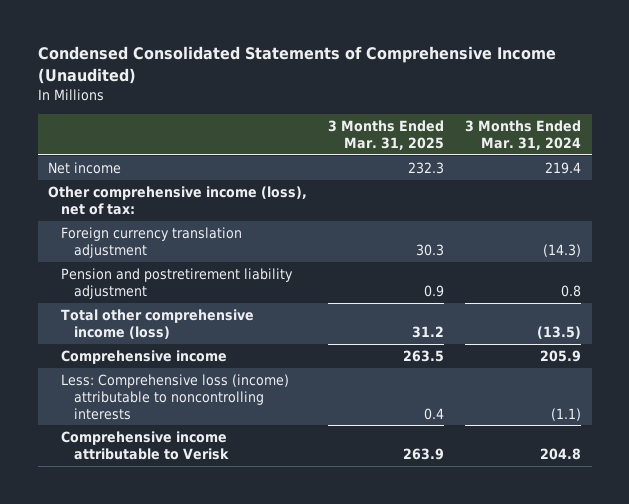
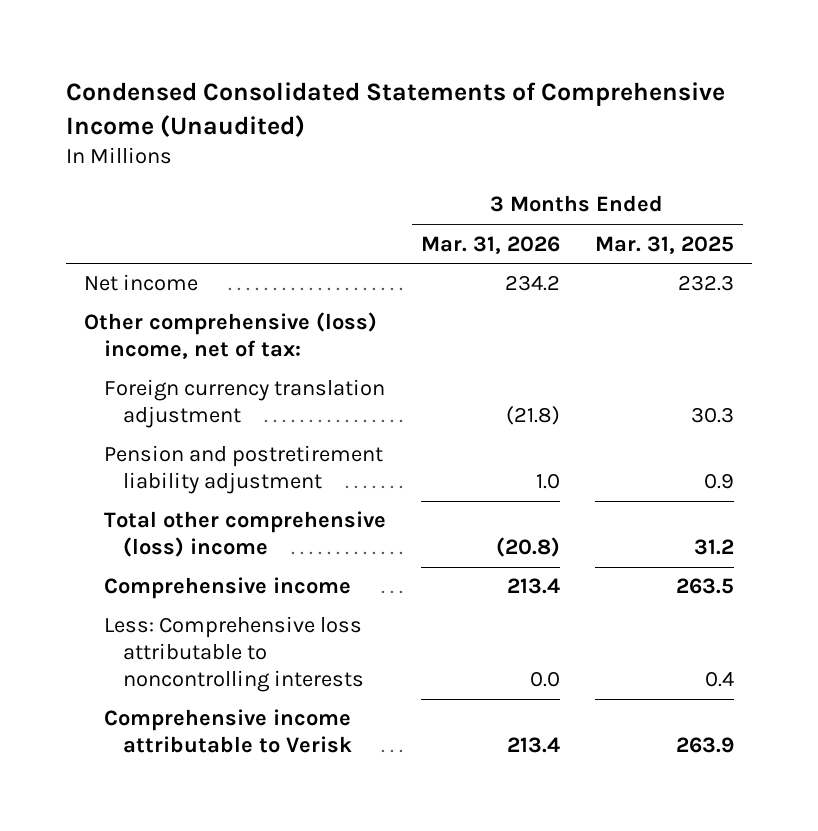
[465,120,582,150] 3 Months Ended Mar. 31, 2024 -> none
none -> [420,235,560,254] Mar. 31, 2026
[48,186,308,215] Other comprehensive income (loss), net of tax: -> [83,312,377,360] Other comprehensive (loss) income, net of tax:
[60,309,254,339] Total other comprehensive income (loss) -> [103,511,386,558] Total other comprehensive (loss) income
[60,374,289,420] Less: Comprehensive loss (income) attributable to noncontrolling interests -> [103,616,365,693] Less: Comprehensive loss attributable to noncontrolling interests

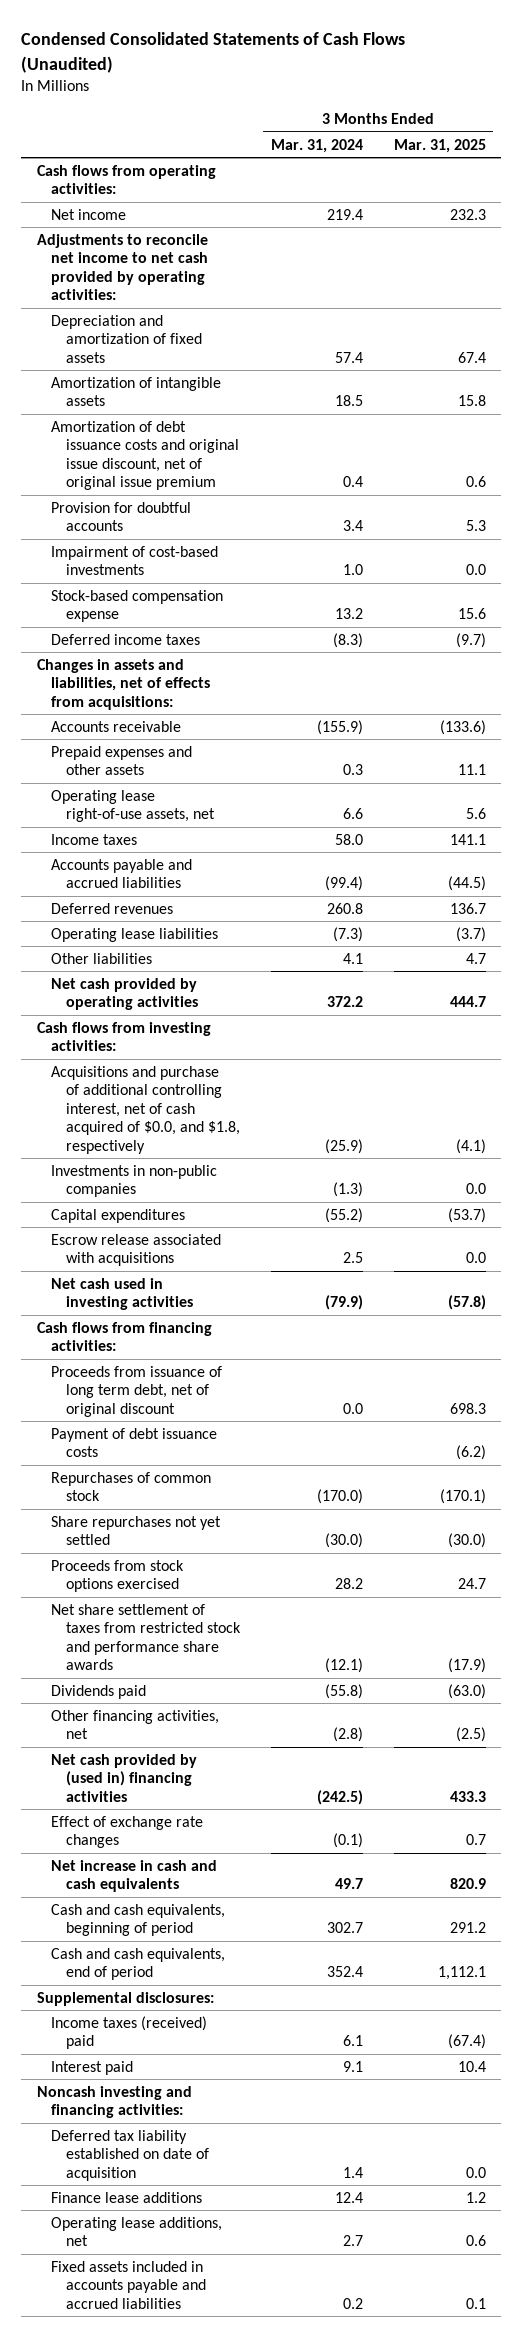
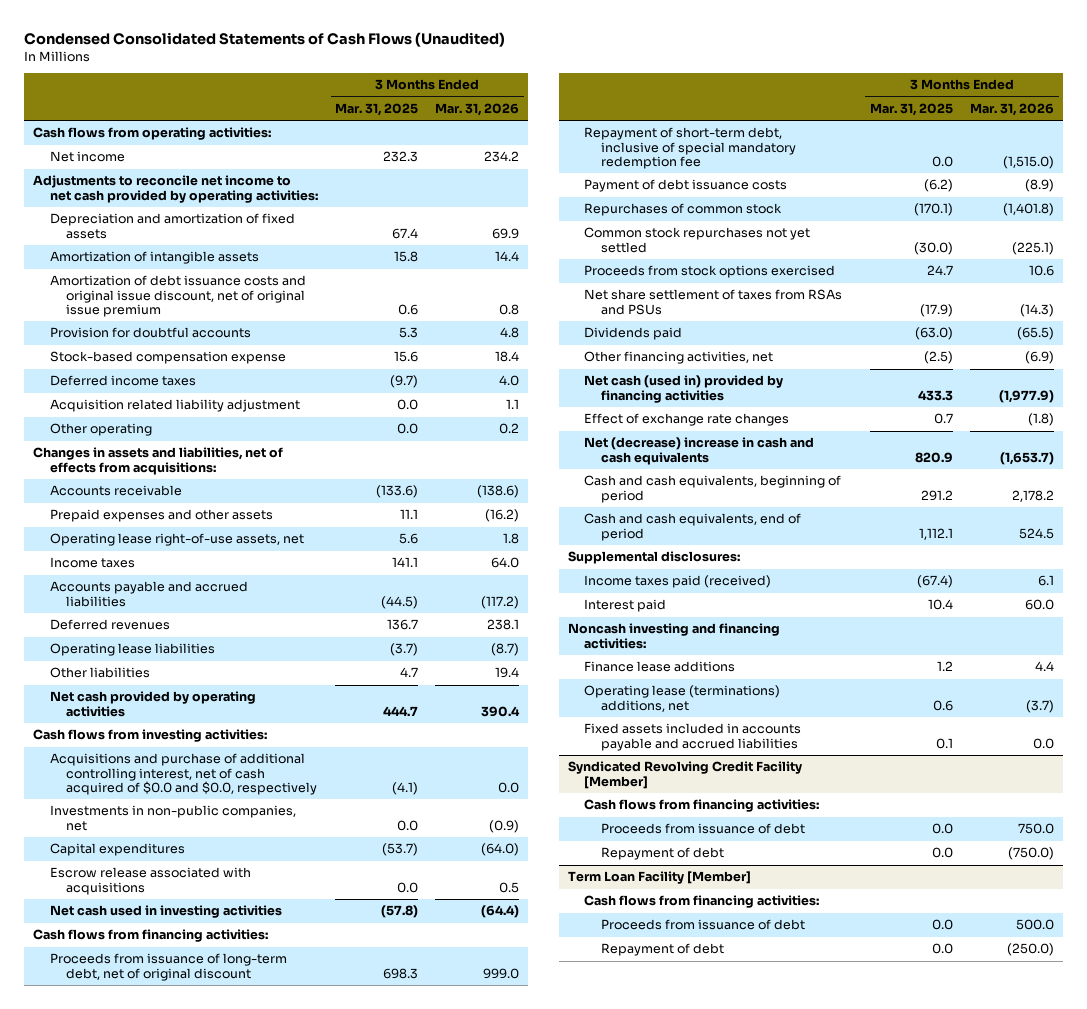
[270,138,363,153] Mar. 31, 2024 -> none
none -> [435,103,520,117] Mar. 31, 2026
[51,545,219,576] Impairment of cost-based investments -> none
none -> [49,399,300,413] Acquisition related liability adjustment
none -> [49,423,152,437] Other operating
[51,1065,240,1154] Acquisitions and purchase of additional controlling interest, net of cash acquired of $0.0, and $1.8, respectively -> [49,753,318,796] Acquisitions and purchase of additional controlling interest, net of cash acquired of $0.0 and $0.0, respectively
[51,1164,218,1198] Investments in non-public companies -> [49,805,296,831] Investments in non-public companies, net
[51,1365,223,1417] Proceeds from issuance of long term debt, net of original discount -> [49,953,287,981] Proceeds from issuance of long-term debt, net of original discount
none -> [584,127,796,170] Repayment of short-term debt, inclusive of special mandatory redemption fee
[51,1515,222,1546] Share repurchases not yet settled -> [584,227,811,253] Common stock repurchases not yet settled
[51,1603,241,1671] Net share settlement of taxes from restricted stock and performance share awards -> [584,289,843,315] Net share settlement of taxes from RSAs and PSUs
[51,1753,198,1802] Net cash provided by (used in) financing activities -> [584,375,784,403] Net cash (used in) provided by financing activities
[51,1859,218,1893] Net increase in cash and cash equivalents -> [584,437,815,465] Net (decrease) increase in cash and cash equivalents
[51,2015,208,2050] Income taxes (received) paid -> [584,575,772,589] Income taxes paid (received)
[51,2129,209,2181] Deferred tax liability established on date of acquisition -> none
[51,2216,223,2247] Operating lease additions, net -> [584,685,781,712] Operating lease (terminations) additions, net
none -> [567,761,802,789] Syndicated Revolving Credit Facility [Member]
none -> [584,799,820,813] Cash flows from financing activities:
none -> [600,823,805,835] Proceeds from issuance of debt
none -> [600,847,724,861] Repayment of debt
none -> [567,871,751,885] Term Loan Facility [Member]
none -> [584,895,820,909] Cash flows from financing activities:
none -> [600,919,805,931] Proceeds from issuance of debt
none -> [600,943,724,957] Repayment of debt

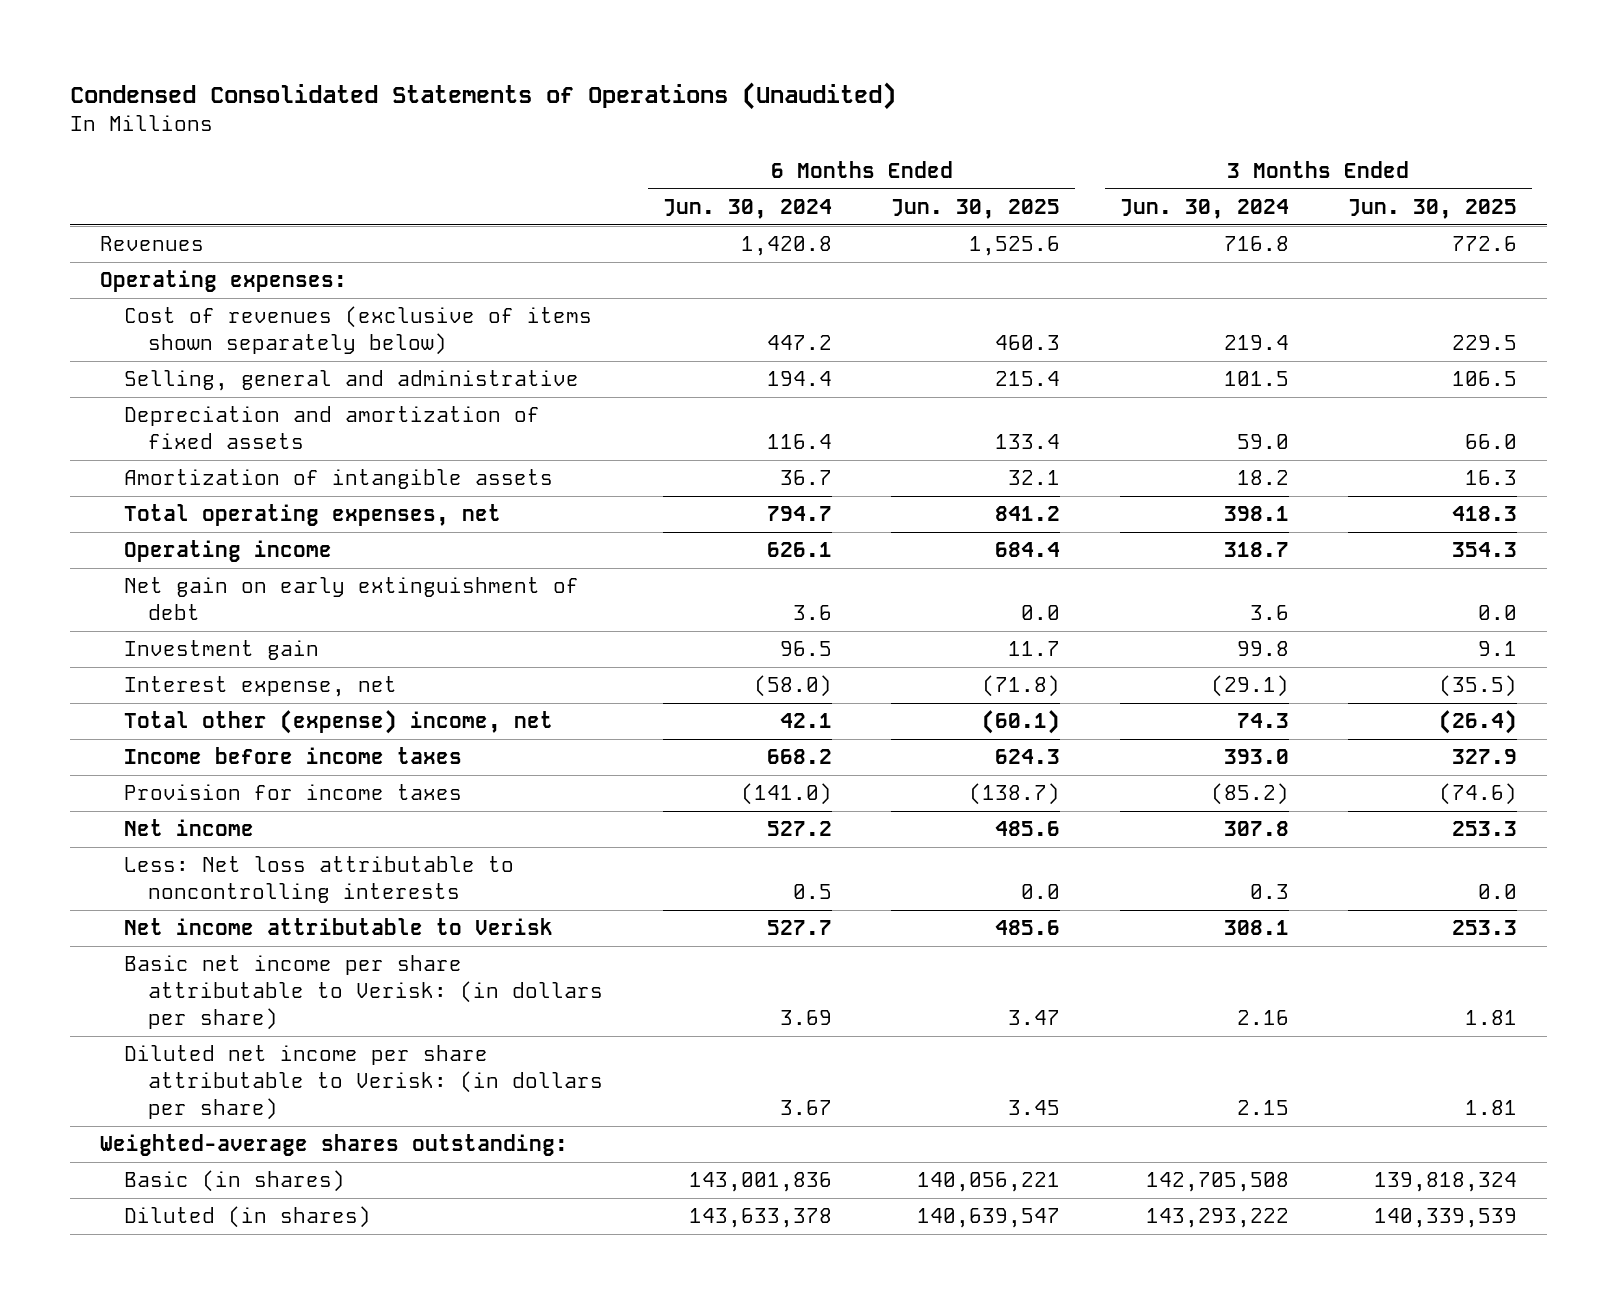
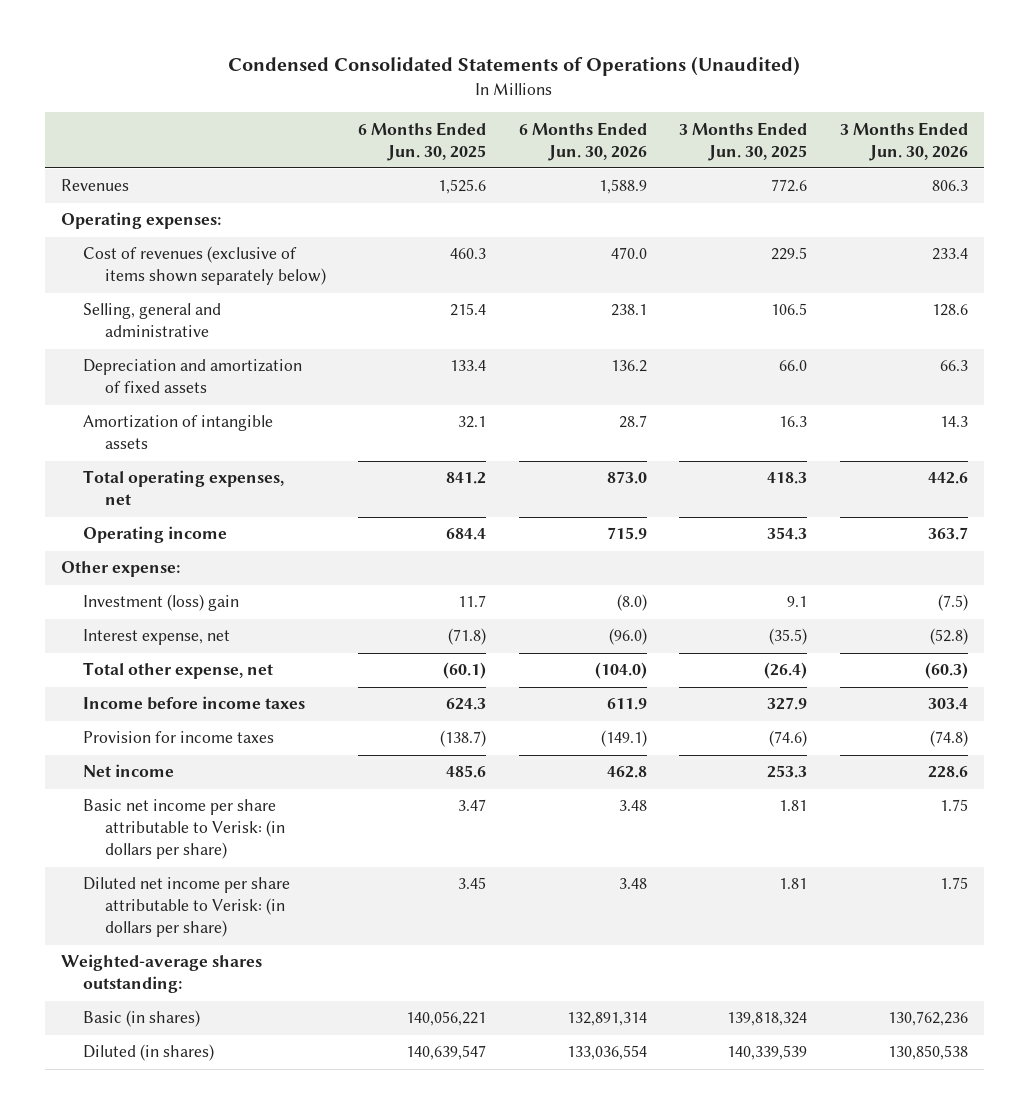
[662,198,832,219] Jun. 30, 2024 -> none
[1119,198,1289,219] Jun. 30, 2024 -> none
none -> [518,121,647,161] 6 Months Ended Jun. 30, 2026
none -> [839,121,968,161] 3 Months Ended Jun. 30, 2026
[124,577,580,621] Net gain on early extinguishment of debt -> none
none -> [60,561,180,578] Other expense:
[124,640,320,661] Investment gain -> [82,594,239,612] Investment (loss) gain
[124,710,554,735] Total other (expense) income, net -> [82,662,273,680] Total other expense, net
[124,856,515,904] Less: Net loss attributable to noncontrolling interests -> none
[124,918,554,936] Net income attributable to Verisk -> none

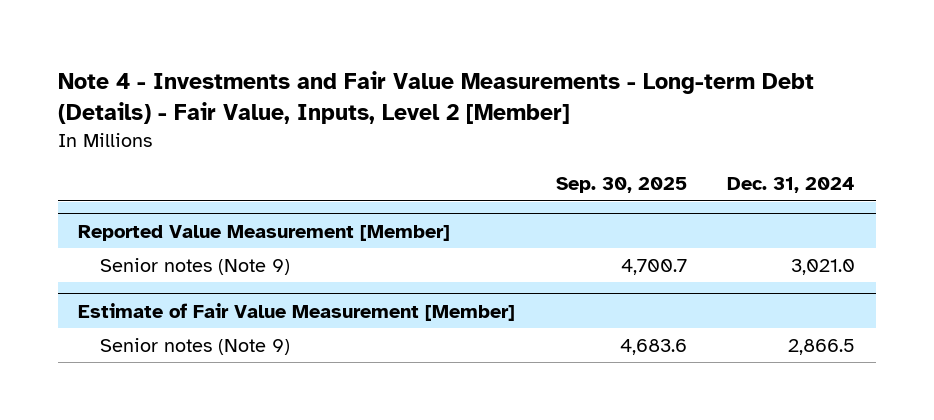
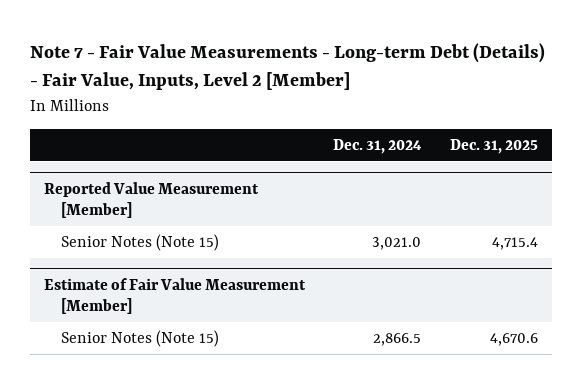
[58,70,815,124] Note 4 - Investments and Fair Value Measurements - Long-term Debt (Details) - Fair Value, Inputs, Level 2 [Member] -> [29,42,545,91] Note 7 - Fair Value Measurements - Long-term Debt (Details) - Fair Value, Inputs, Level 2 [Member]
[555,177,687,194] Sep. 30, 2025 -> none
none -> [449,138,538,154] Dec. 31, 2025
[99,257,290,275] Senior notes (Note 9) -> [60,234,219,252] Senior Notes (Note 15)
[99,337,290,355] Senior notes (Note 9) -> [60,330,219,348] Senior Notes (Note 15)

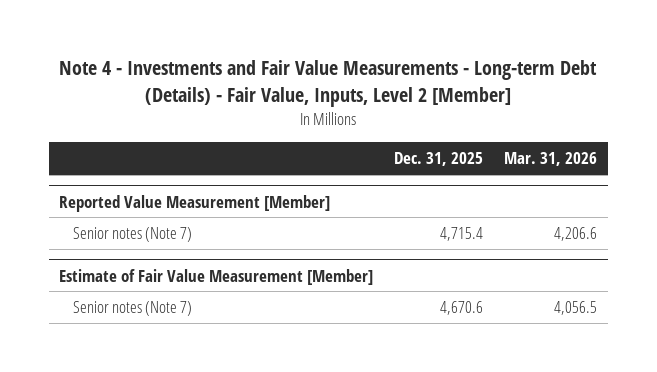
[29,42,545,91] Note 7 - Fair Value Measurements - Long-term Debt (Details) - Fair Value, Inputs, Level 2 [Member] -> [59,60,598,108] Note 4 - Investments and Fair Value Measurements - Long-term Debt (Details) - Fair Value, Inputs, Level 2 [Member]
[333,138,423,154] Dec. 31, 2024 -> none
none -> [504,152,598,167] Mar. 31, 2026
[60,234,219,252] Senior Notes (Note 15) -> [73,227,193,243] Senior notes (Note 7)
[60,330,219,348] Senior Notes (Note 15) -> [73,301,193,317] Senior notes (Note 7)

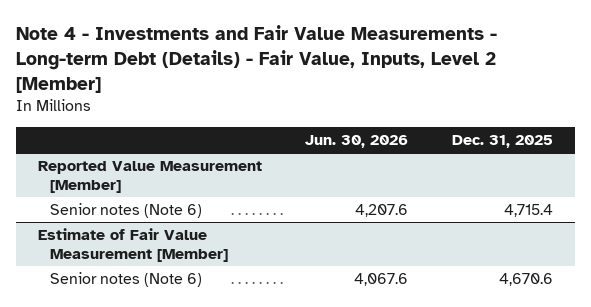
[504,152,598,167] Mar. 31, 2026 -> none
none -> [305,134,409,148] Jun. 30, 2026
[73,227,193,243] Senior notes (Note 7) -> [50,203,203,219] Senior notes (Note 6)
[73,301,193,317] Senior notes (Note 7) -> [50,272,203,288] Senior notes (Note 6)

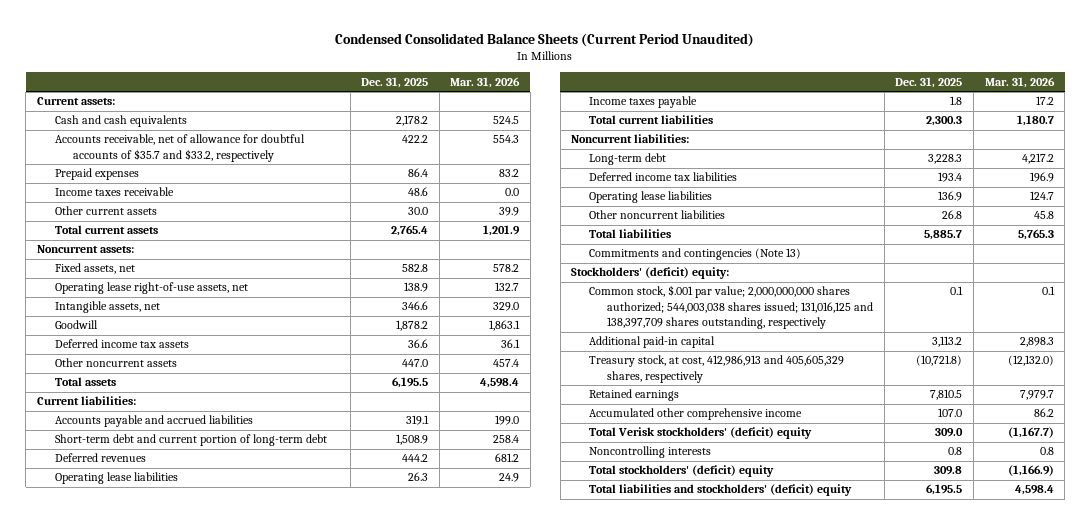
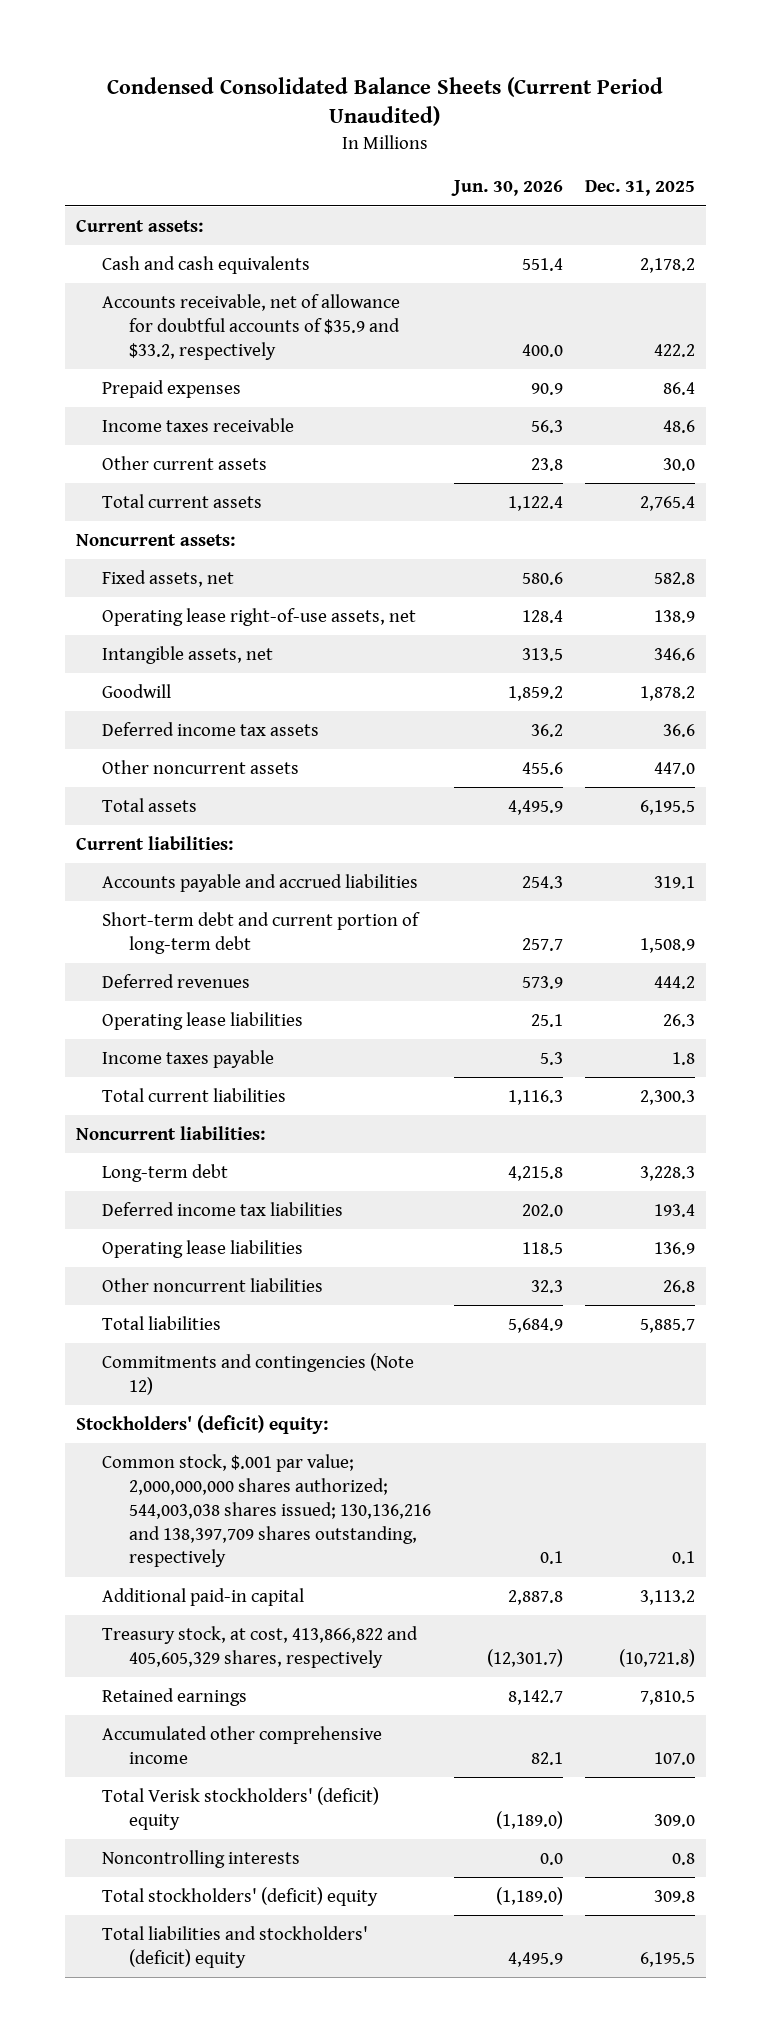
[450,76,521,88] Mar. 31, 2026 -> none
none -> [450,180,563,197] Jun. 30, 2026
[54,134,305,162] Accounts receivable, net of allowance for doubtful accounts of $35.7 and $33.2, respectively -> [102,294,401,360] Accounts receivable, net of allowance for doubtful accounts of $35.9 and $33.2, respectively
[589,248,802,261] Commitments and contingencies (Note 13) -> [102,1353,415,1395] Commitments and contingencies (Note 12)
[589,285,874,330] Common stock, $.001 par value; 2,000,000,000 shares authorized; 544,003,038 shares issued; 131,016,125 and 138,397,709 shares outstanding, respectively -> [102,1454,432,1568] Common stock, $.001 par value; 2,000,000,000 shares authorized; 544,003,038 shares issued; 130,136,216 and 138,397,709 shares outstanding, respectively
[589,355,845,383] Treasury stock, at cost, 412,986,913 and 405,605,329 shares, respectively -> [102,1626,419,1668] Treasury stock, at cost, 413,866,822 and 405,605,329 shares, respectively

